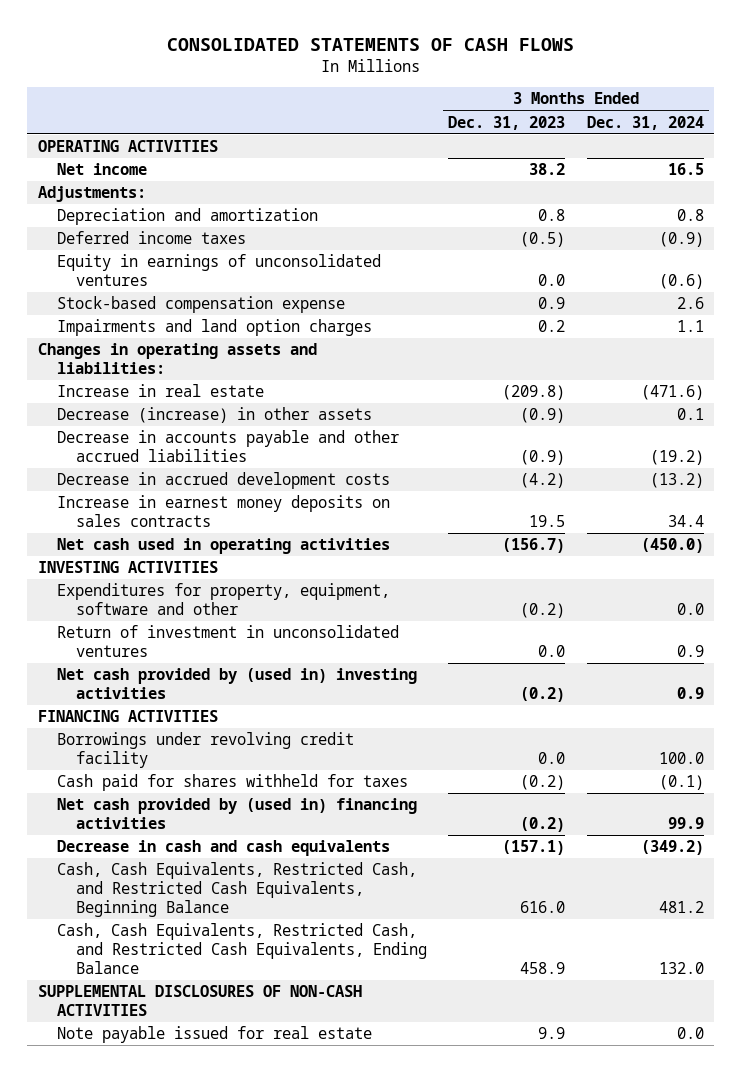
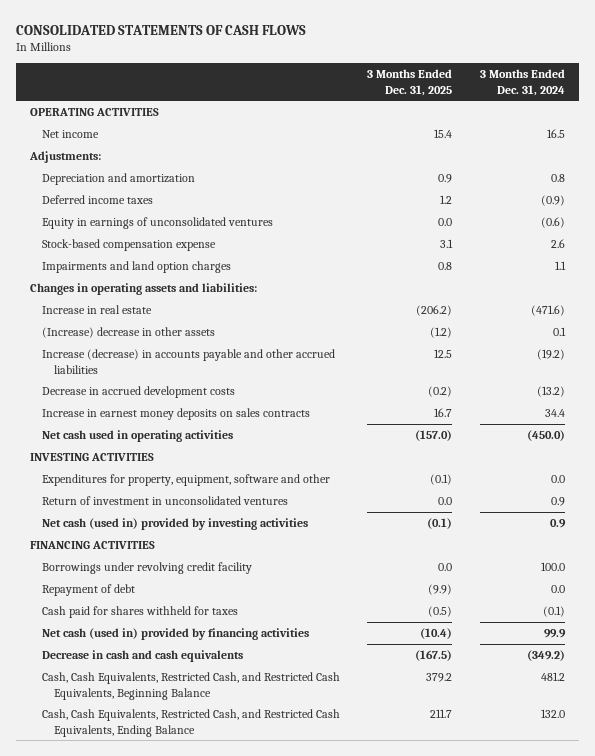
[448,115,566,130] Dec. 31, 2023 -> none
none -> [367,69,453,96] 3 Months Ended Dec. 31, 2025
[56,407,372,424] Decrease (increase) in other assets -> [41,326,215,338] (Increase) decrease in other assets
[56,430,399,462] Decrease in accounts payable and other accrued liabilities -> [41,348,335,374] Increase (decrease) in accounts payable and other accrued liabilities
[56,668,417,699] Net cash provided by (used in) investing activities -> [41,517,308,530] Net cash (used in) provided by investing activities
none -> [41,583,135,596] Repayment of debt
[56,798,417,829] Net cash provided by (used in) financing activities -> [41,627,309,640] Net cash (used in) provided by financing activities
[37,985,362,1016] SUPPLEMENTAL DISCLOSURES OF NON-CASH ACTIVITIES -> none
[56,1026,372,1044] Note payable issued for real estate -> none

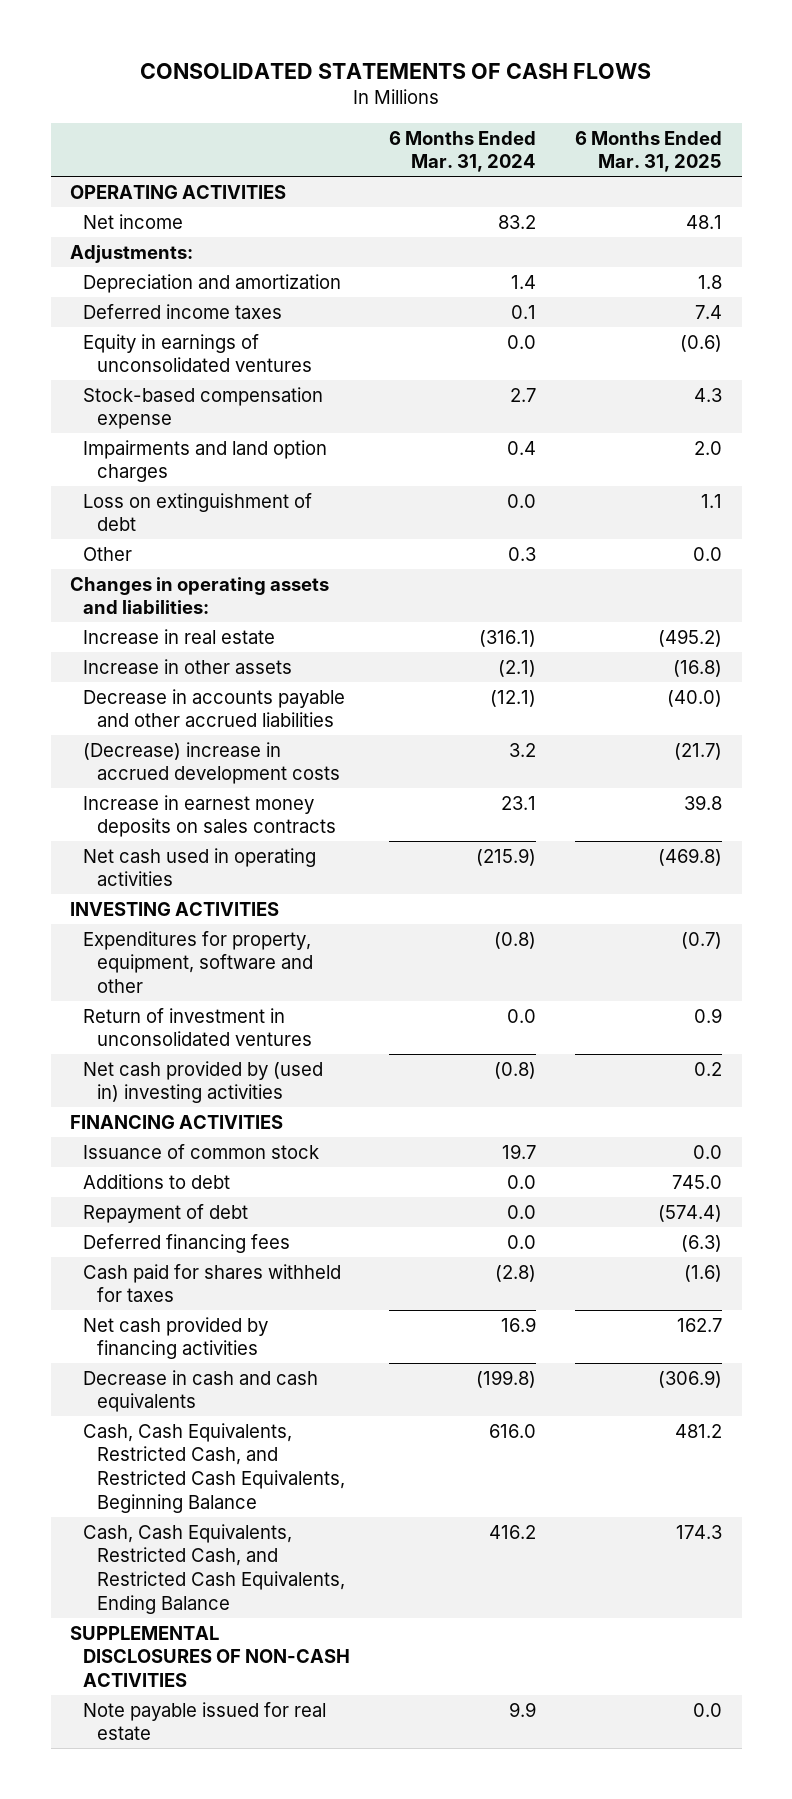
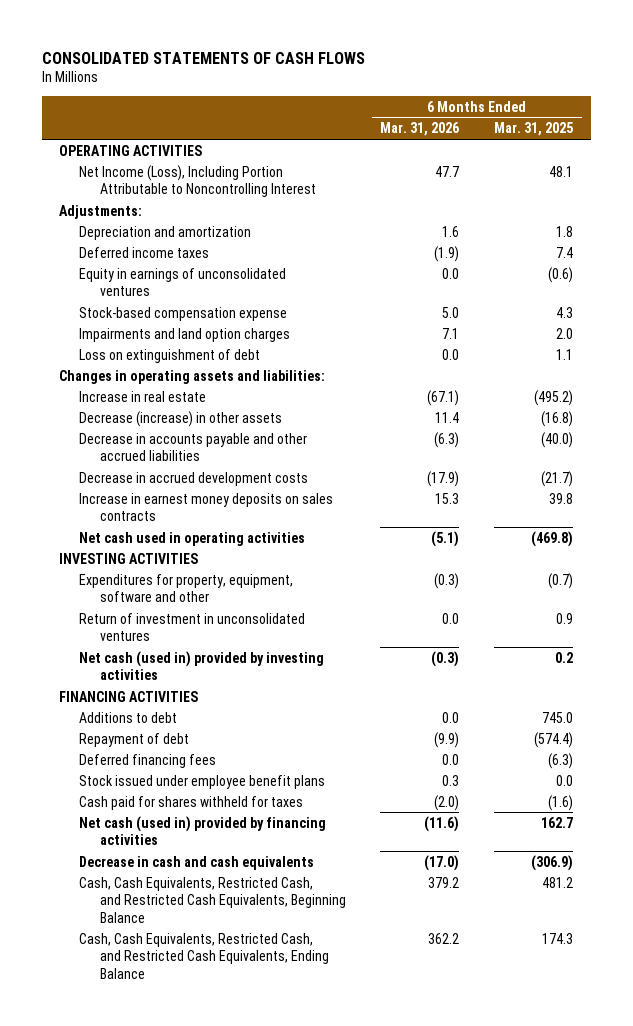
[389,130,537,173] 6 Months Ended Mar. 31, 2024 -> none
none -> [380,122,460,137] Mar. 31, 2026
[83,213,184,229] Net income -> [79,164,316,198] Net Income (Loss), Including Portion Attributable to Noncontrolling Interest
[83,546,133,561] Other -> none
[83,658,293,674] Increase in other assets -> [79,410,283,427] Decrease (increase) in other assets
[83,741,340,785] (Decrease) increase in accrued development costs -> [79,471,309,486] Decrease in accrued development costs
[83,1060,324,1104] Net cash provided by (used in) investing activities -> [79,650,325,681] Net cash (used in) provided by investing activities
[83,1143,320,1159] Issuance of common stock -> none
none -> [79,774,326,789] Stock issued under employee benefit plans
[83,1316,269,1360] Net cash provided by financing activities -> [79,815,327,846] Net cash (used in) provided by financing activities
[70,1625,351,1688] SUPPLEMENTAL DISCLOSURES OF NON-CASH ACTIVITIES -> none
[83,1701,327,1741] Note payable issued for real estate -> none

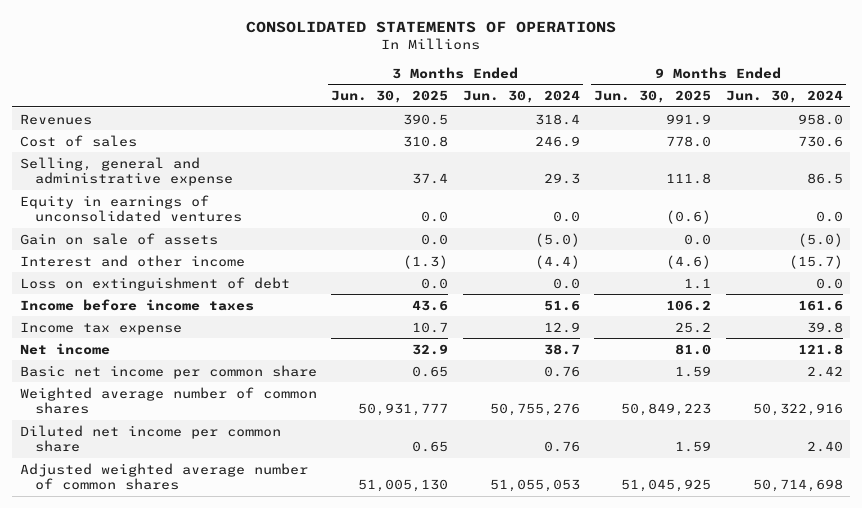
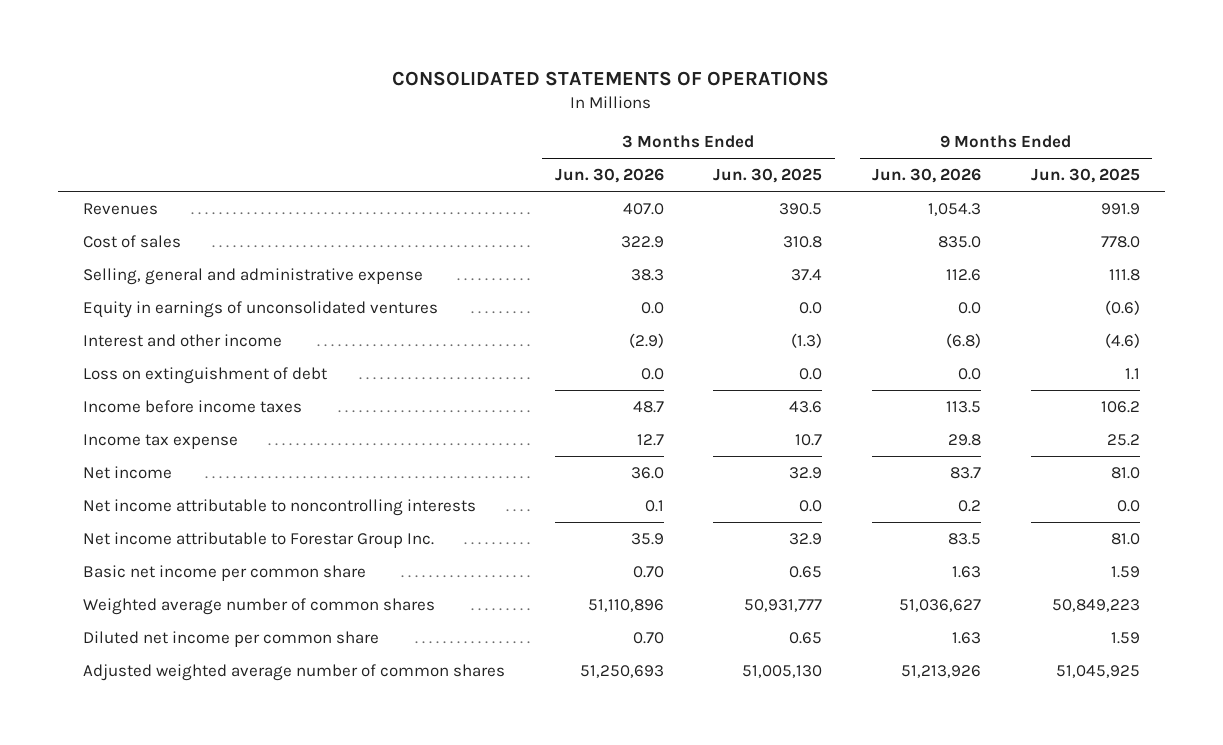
[462,90,580,104] Jun. 30, 2024 -> none
[725,90,843,104] Jun. 30, 2024 -> none
none -> [554,168,664,184] Jun. 30, 2026
none -> [872,168,982,184] Jun. 30, 2026
[19,232,218,245] Gain on sale of assets -> none
none -> [82,498,476,516] Net income attributable to noncontrolling interests
none -> [82,531,434,548] Net income attributable to Forestar Group Inc.

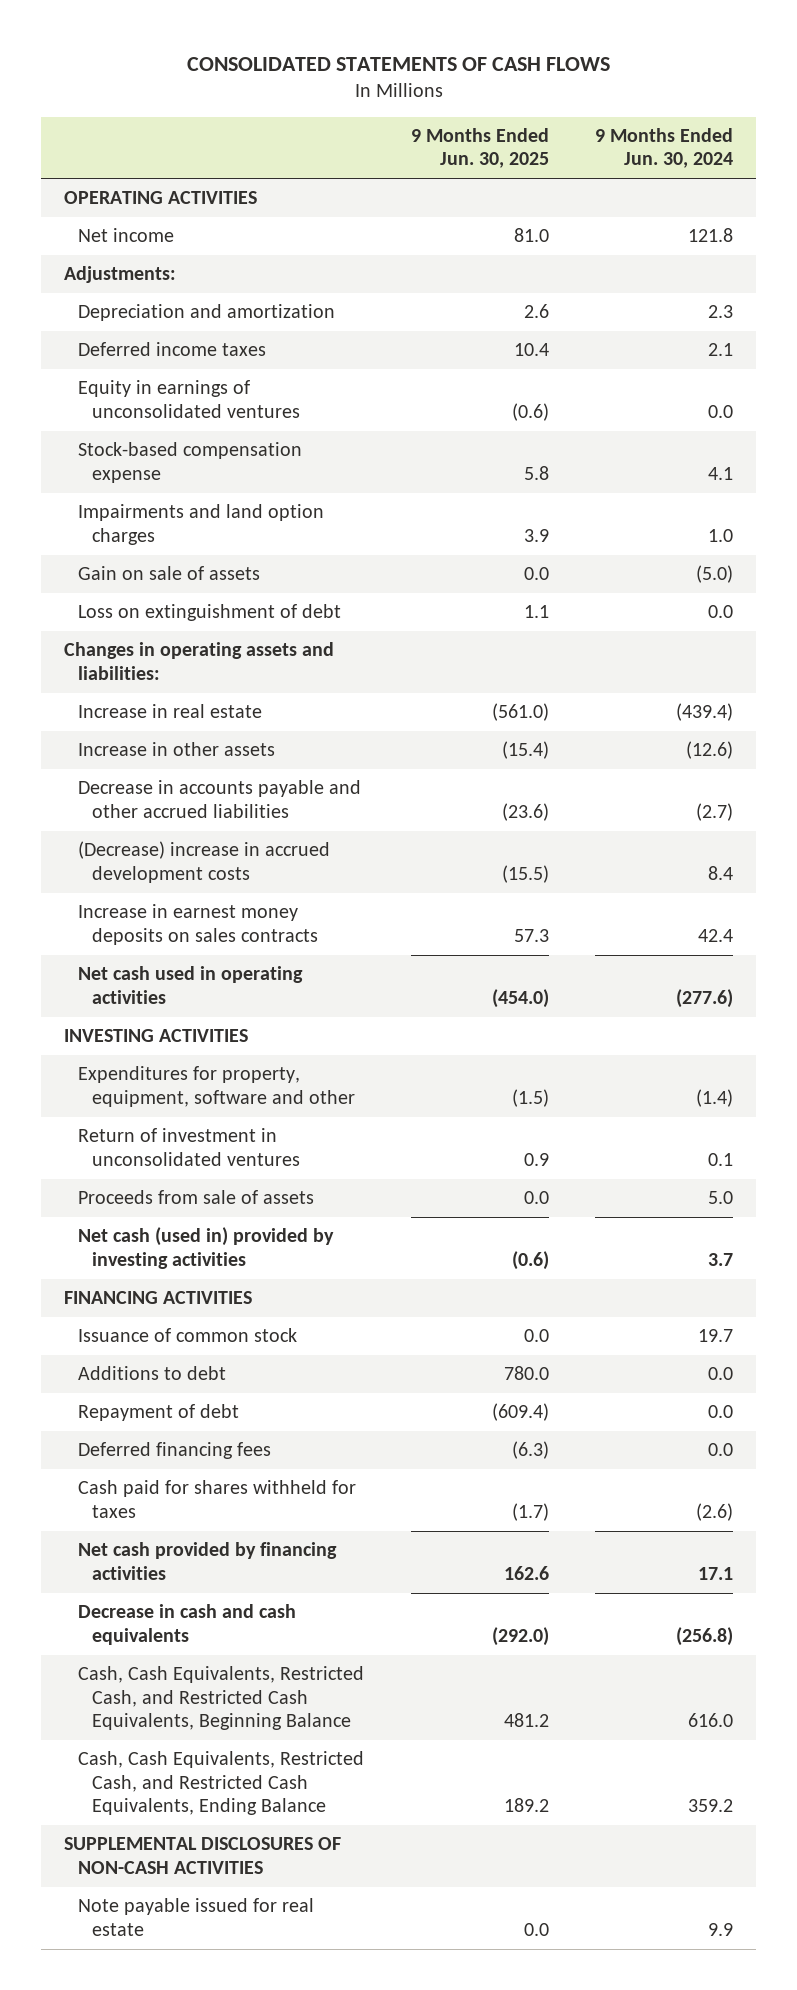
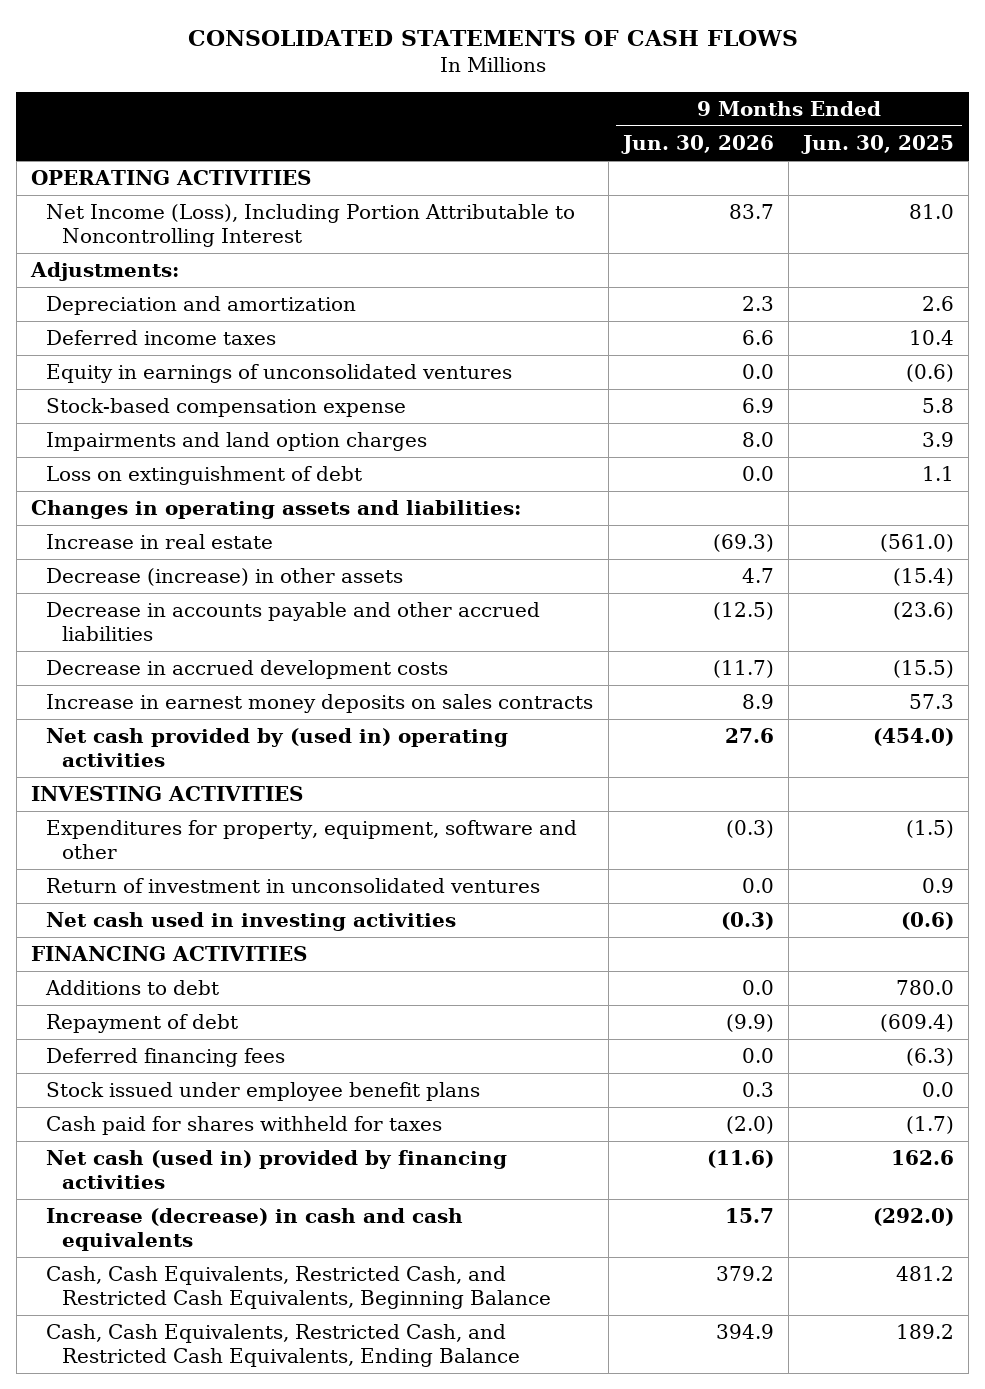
[594,127,733,169] 9 Months Ended Jun. 30, 2024 -> none
none -> [620,134,774,154] Jun. 30, 2026
[78,228,175,243] Net income -> none
none -> [46,204,576,247] Net Income (Loss), Including Portion Attributable to Noncontrolling Interest
[78,566,261,581] Gain on sale of assets -> none
[78,742,276,757] Increase in other assets -> [46,568,404,587] Decrease (increase) in other assets
[78,841,331,883] (Decrease) increase in accrued development costs -> [46,660,449,680] Decrease in accrued development costs
[78,966,304,1004] Net cash used in operating activities -> [46,728,509,767] Net cash provided by (used in) operating activities
[78,1190,315,1205] Proceeds from sale of assets -> none
[78,1227,335,1269] Net cash (used in) provided by investing activities -> [46,912,457,932] Net cash used in investing activities
[78,1328,298,1343] Issuance of common stock -> none
none -> [46,1082,481,1102] Stock issued under employee benefit plans
[78,1542,338,1580] Net cash provided by financing activities -> [46,1150,508,1189] Net cash (used in) provided by financing activities
[78,1604,297,1645] Decrease in cash and cash equivalents -> [46,1208,464,1251] Increase (decrease) in cash and cash equivalents
[64,1837,342,1874] SUPPLEMENTAL DISCLOSURES OF NON-CASH ACTIVITIES -> none
[78,1898,315,1936] Note payable issued for real estate -> none

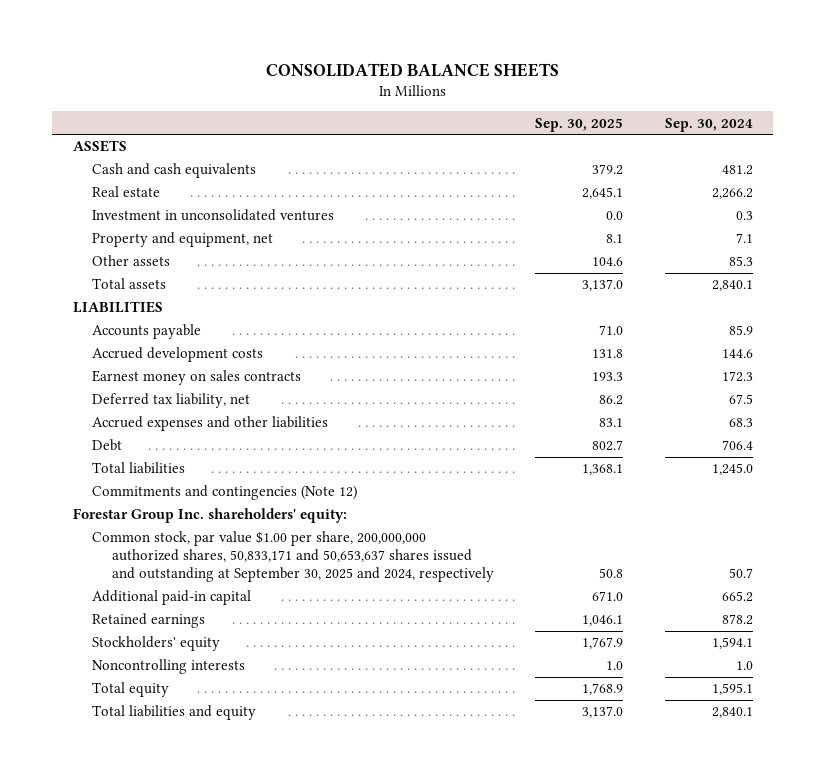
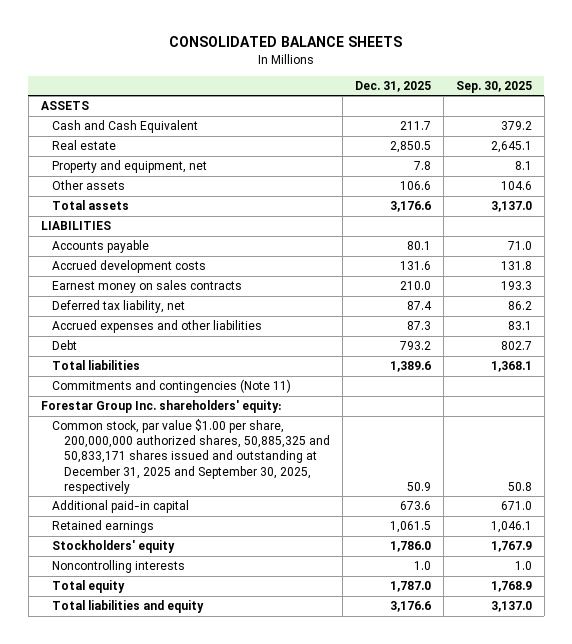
[664,117,753,132] Sep. 30, 2024 -> none
none -> [354,80,431,92] Dec. 31, 2025
[92,163,257,179] Cash and cash equivalents -> [52,120,199,134] Cash and Cash Equivalent
[92,209,335,222] Investment in unconsolidated ventures -> none
[92,485,358,501] Commitments and contingencies (Note 12) -> [52,379,292,394] Commitments and contingencies (Note 11)
[92,531,494,583] Common stock, par value $1.00 per share, 200,000,000 authorized shares, 50,833,171 and 50,653,637 shares issued and outstanding at September 30, 2025 and 2024, respectively -> [52,419,330,494] Common stock, par value $1.00 per share, 200,000,000 authorized shares, 50,885,325 and 50,833,171 shares issued and outstanding at December 31, 2025 and September 30, 2025, respectively

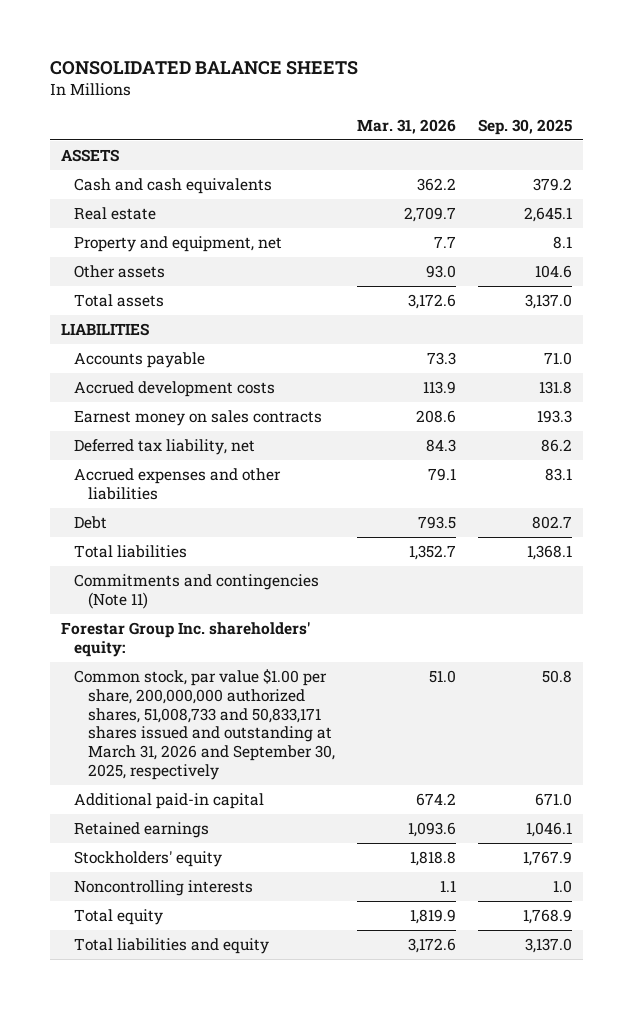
[354,80,431,92] Dec. 31, 2025 -> none
none -> [356,118,456,134] Mar. 31, 2026
[52,120,199,134] Cash and Cash Equivalent -> [74,178,273,195] Cash and cash equivalents
[52,419,330,494] Common stock, par value $1.00 per share, 200,000,000 authorized shares, 50,885,325 and 50,833,171 shares issued and outstanding at December 31, 2025 and September 30, 2025, respectively -> [74,669,335,780] Common stock, par value $1.00 per share, 200,000,000 authorized shares, 51,008,733 and 50,833,171 shares issued and outstanding at March 31, 2026 and September 30, 2025, respectively

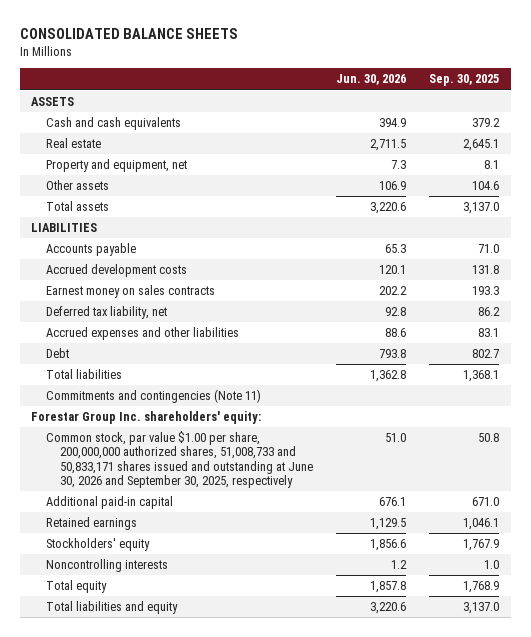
[356,118,456,134] Mar. 31, 2026 -> none
none -> [335,74,406,86] Jun. 30, 2026
[74,669,335,780] Common stock, par value $1.00 per share, 200,000,000 authorized shares, 51,008,733 and 50,833,171 shares issued and outstanding at March 31, 2026 and September 30, 2025, respectively -> [45,430,313,489] Common stock, par value $1.00 per share, 200,000,000 authorized shares, 51,008,733 and 50,833,171 shares issued and outstanding at June 30, 2026 and September 30, 2025, respectively

